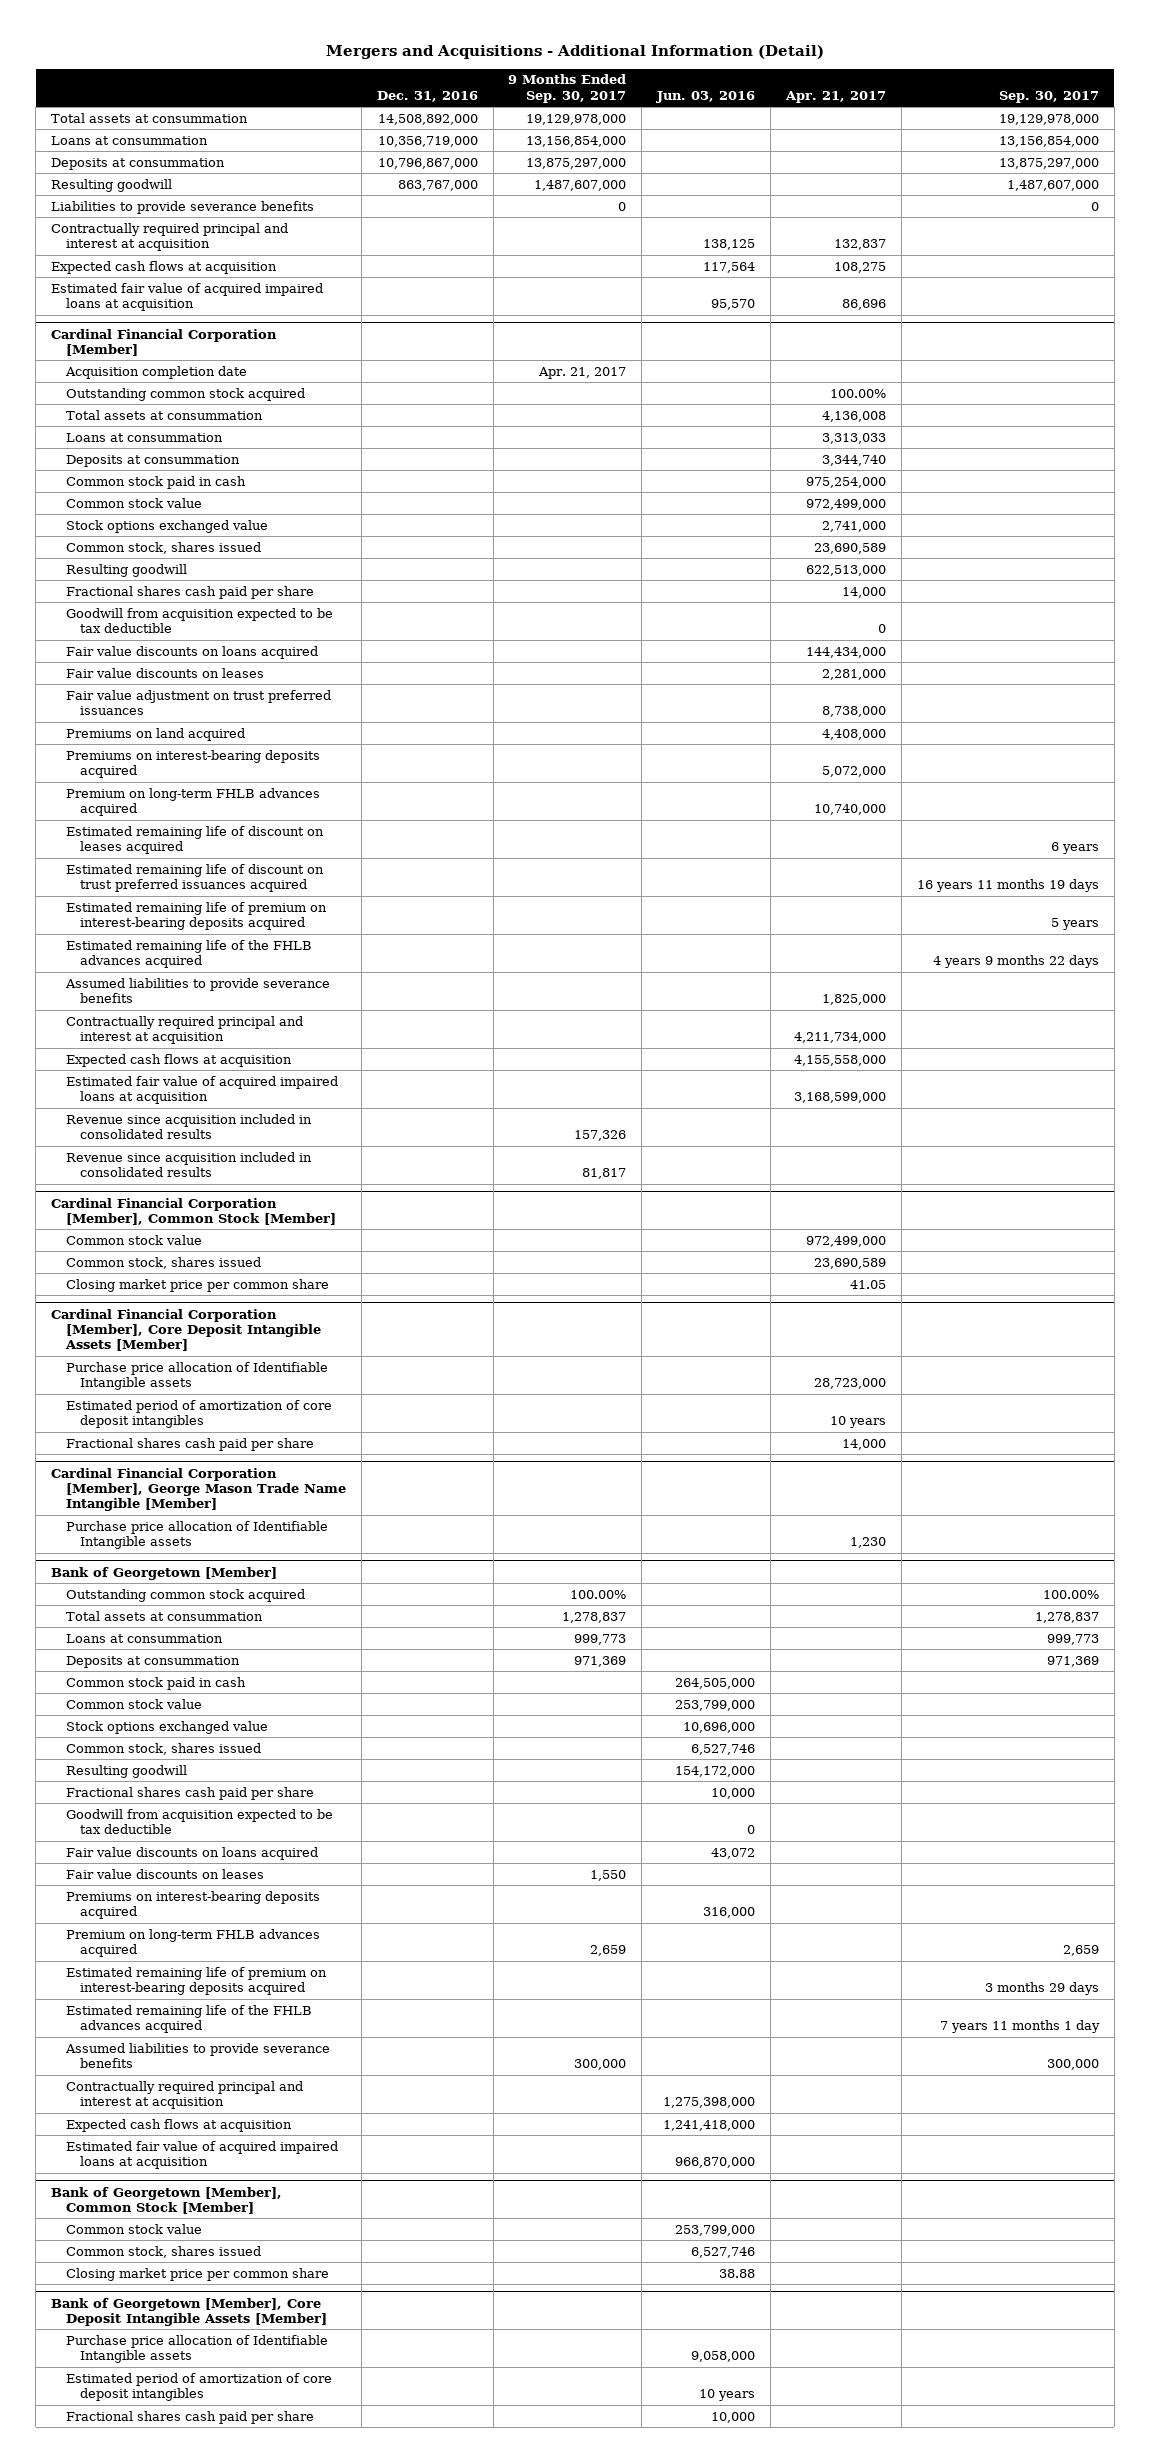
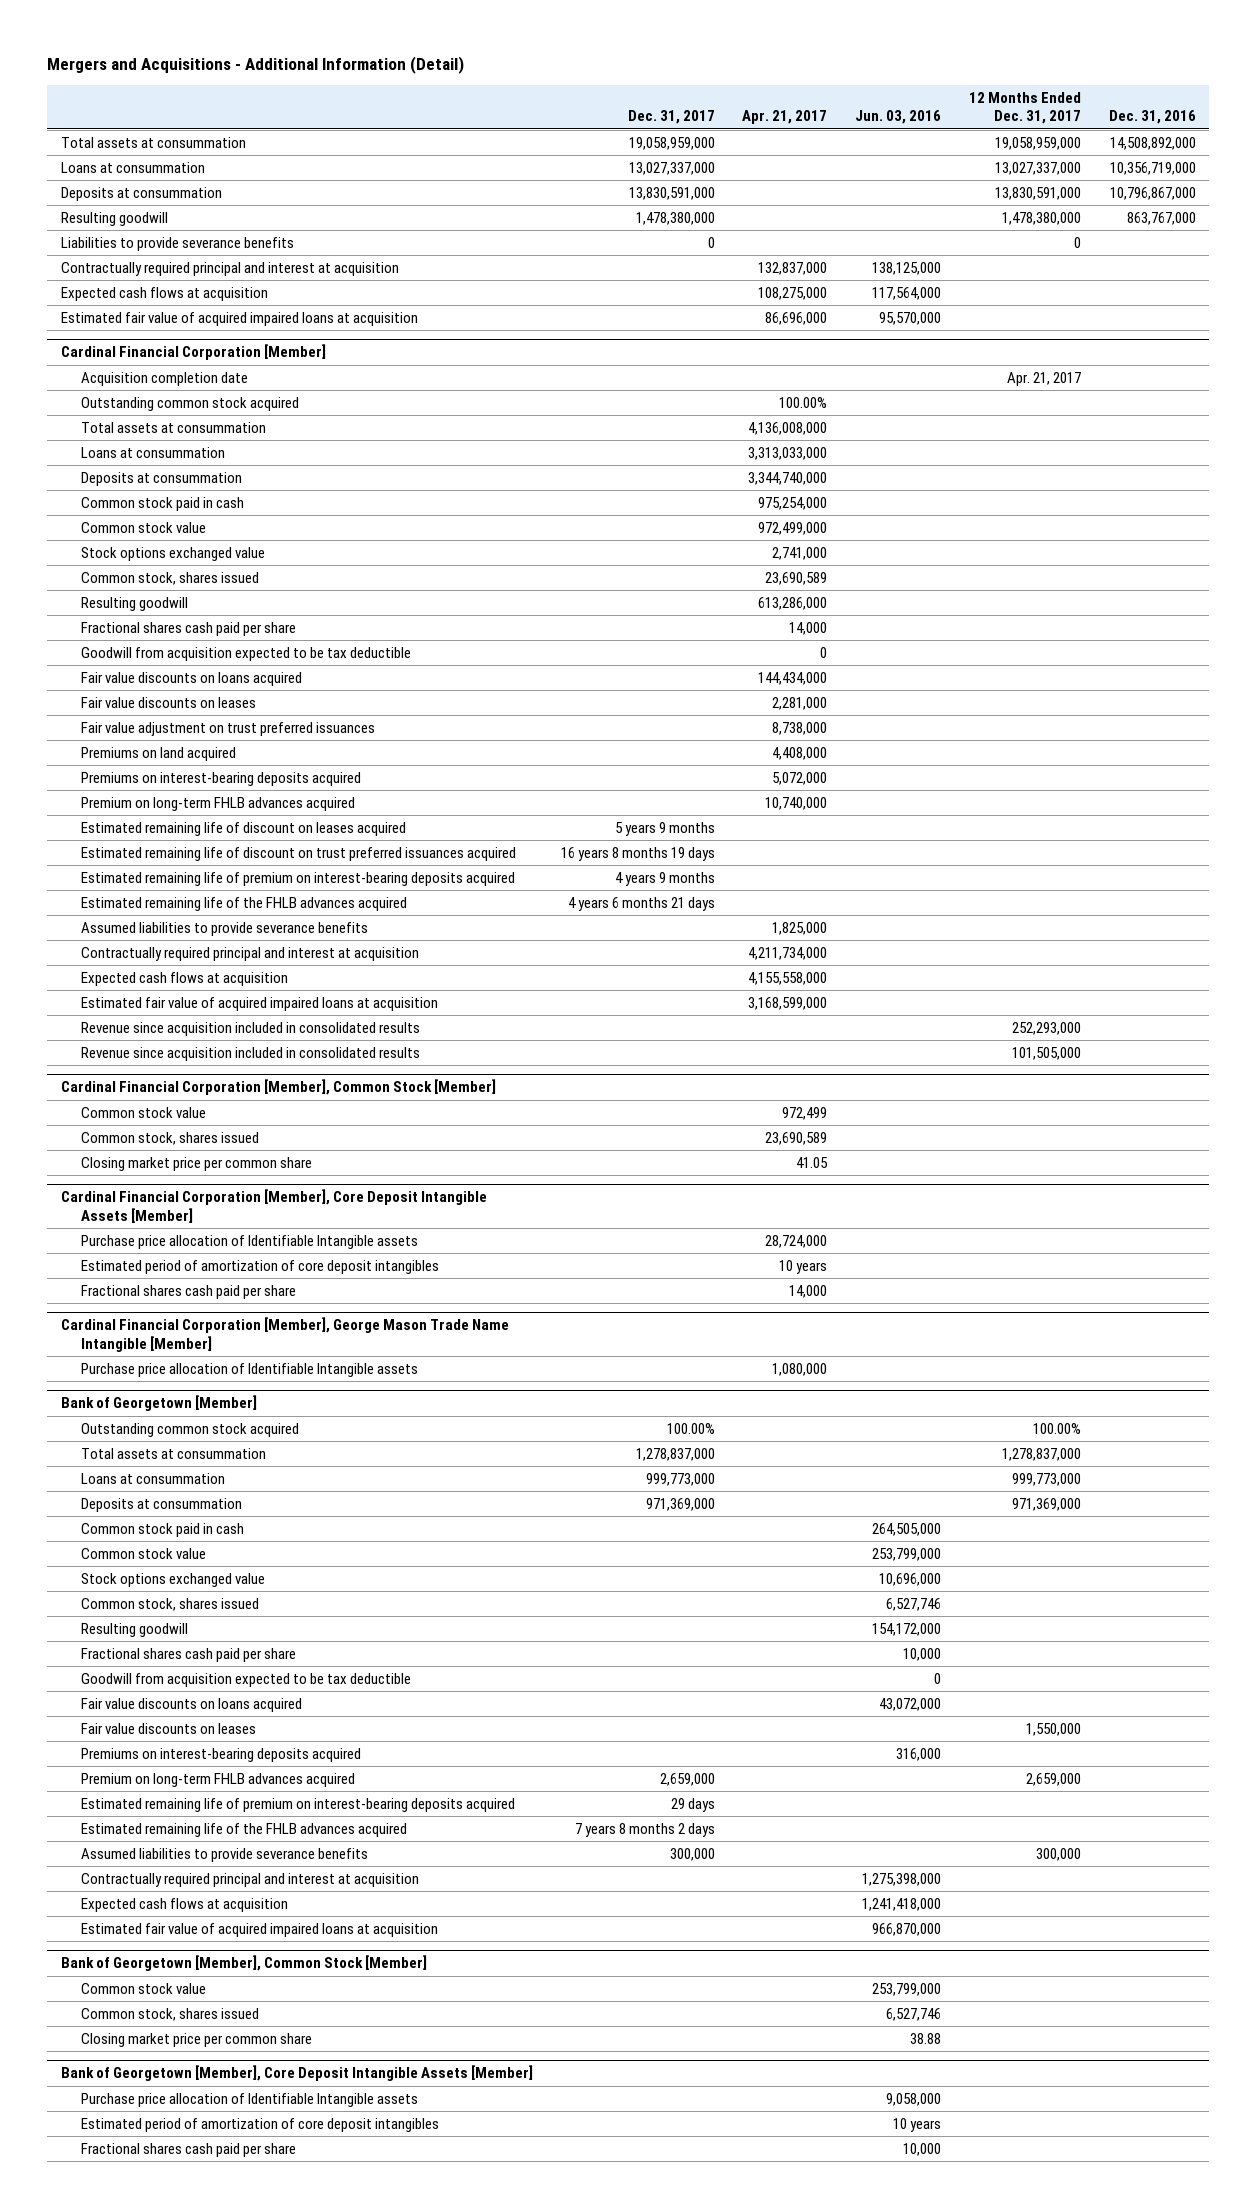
[508,74,627,103] 9 Months Ended Sep. 30, 2017 -> none
[998,90,1099,103] Sep. 30, 2017 -> none
none -> [627,110,715,125] Dec. 31, 2017
none -> [968,92,1081,125] 12 Months Ended Dec. 31, 2017
[703,239,756,251] 138,125 -> [872,262,942,276] 138,125,000
[834,239,887,251] 132,837 -> [758,262,828,276] 132,837,000
[703,261,756,273] 117,564 -> [872,287,942,301] 117,564,000
[834,261,887,273] 108,275 -> [758,287,828,301] 108,275,000
[711,299,756,311] 95,570 -> [879,312,942,326] 95,570,000
[842,299,887,311] 86,696 -> [765,312,828,326] 86,696,000
[822,410,887,422] 4,136,008 -> [748,422,828,436] 4,136,008,000
[822,432,887,444] 3,313,033 -> [748,447,828,461] 3,313,033,000
[822,454,887,466] 3,344,740 -> [748,472,828,486] 3,344,740,000
[806,564,887,576] 622,513,000 -> [758,597,828,611] 613,286,000
[806,1235,887,1247] 972,499,000 -> [782,1107,828,1121] 972,499
[814,1378,887,1390] 28,723,000 -> [765,1235,828,1249] 28,724,000
[850,1537,887,1549] 1,230 -> [772,1363,828,1377] 1,080,000
[711,1847,756,1859] 43,072 -> [879,1698,942,1712] 43,072,000

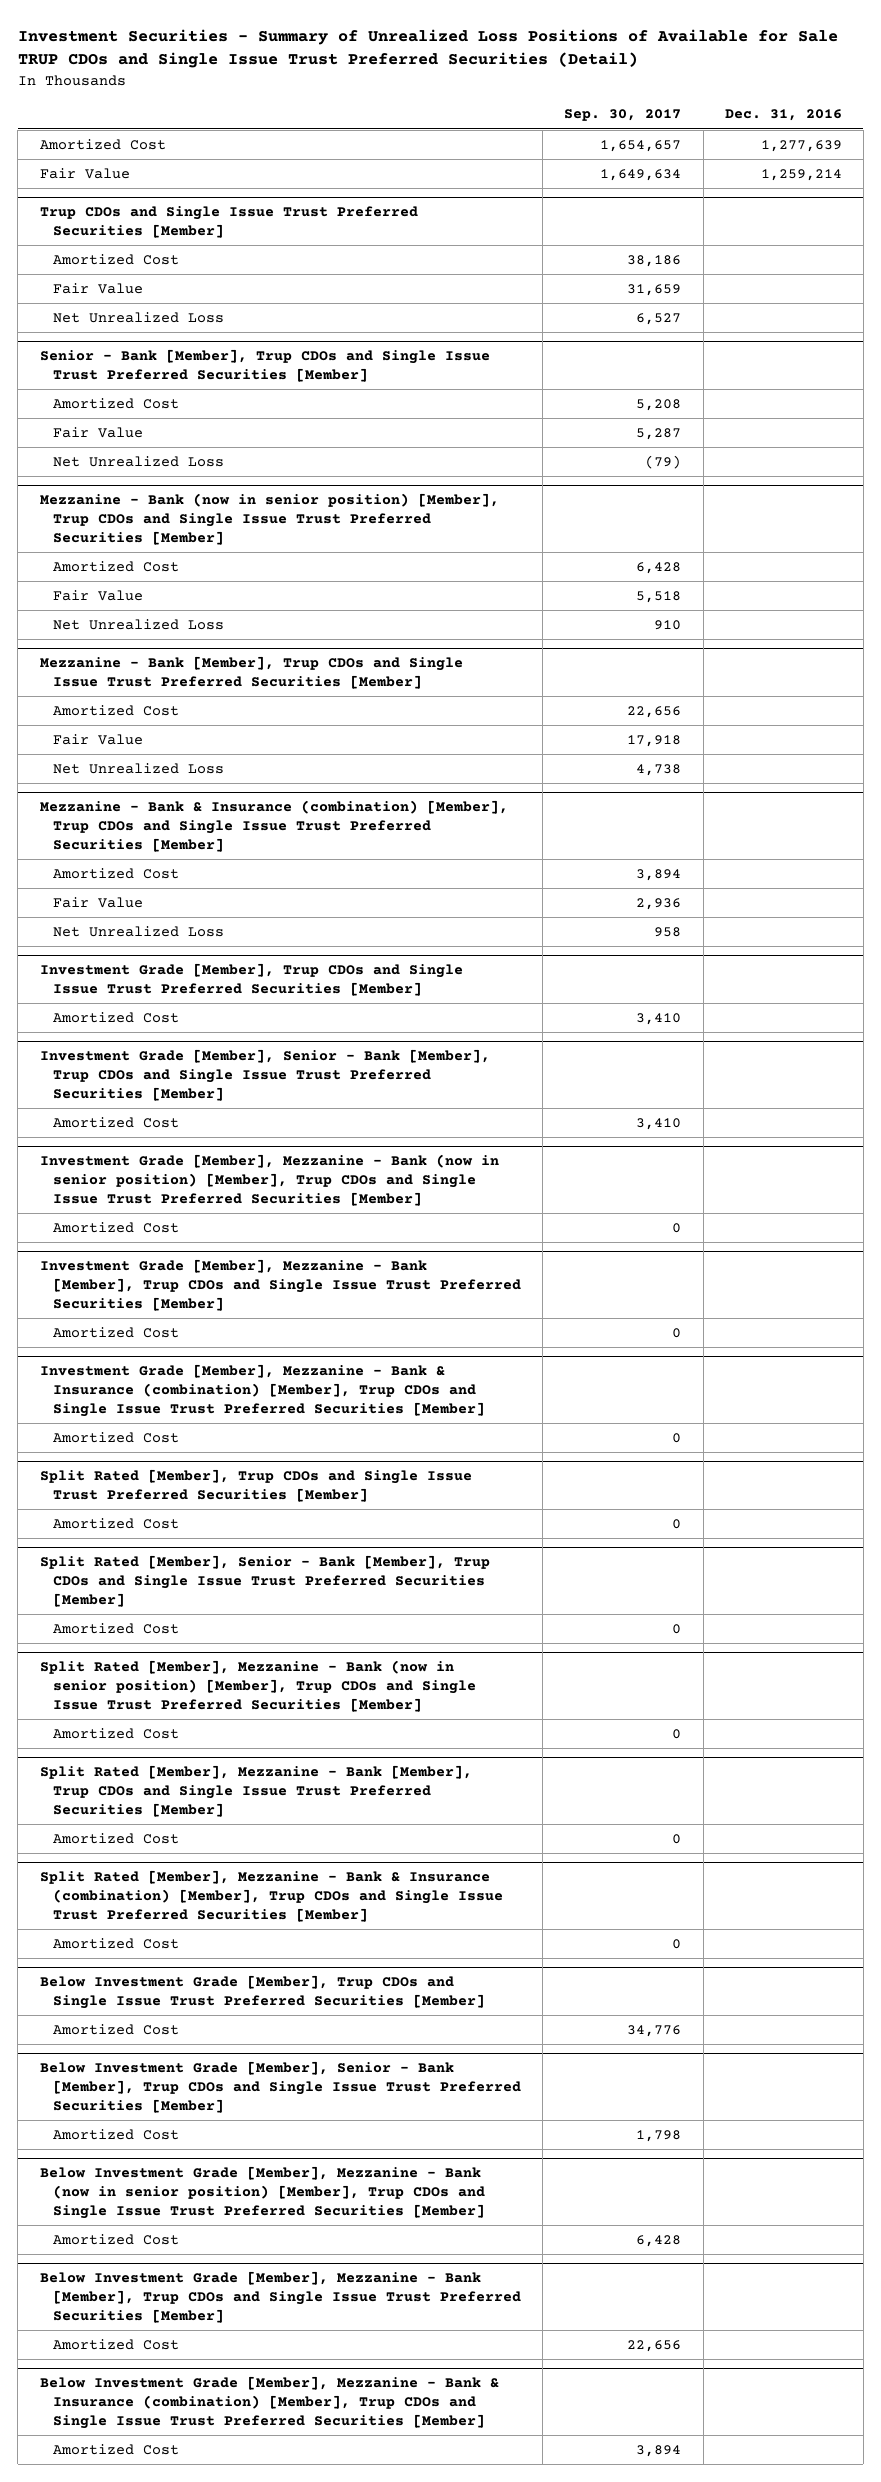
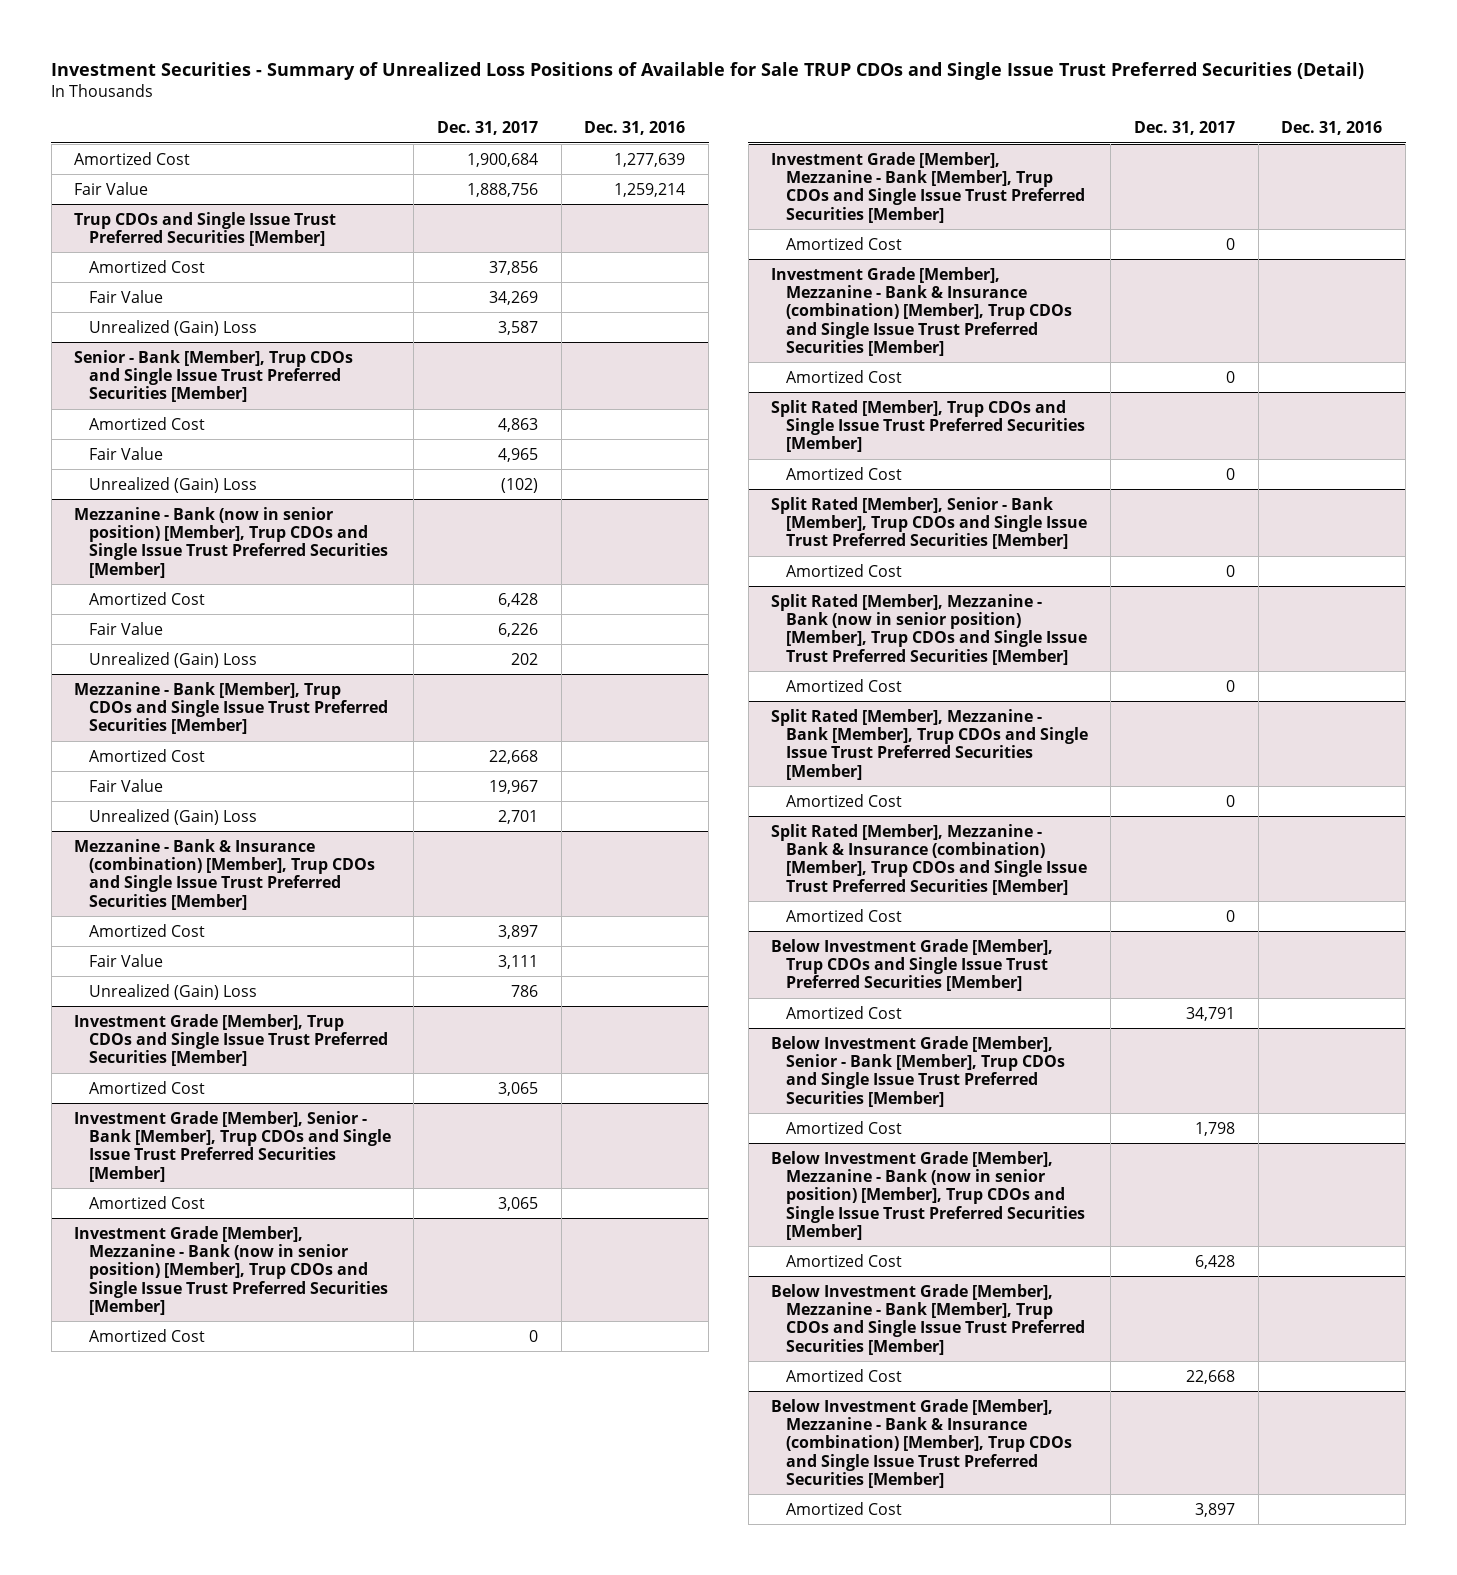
[564,109,682,122] Sep. 30, 2017 -> none
none -> [437,121,539,136] Dec. 31, 2017
[53,311,225,323] Net Unrealized Loss -> [88,319,257,336] Unrealized (Gain) Loss
[53,455,225,467] Net Unrealized Loss -> [88,476,257,493] Unrealized (Gain) Loss
[53,618,225,630] Net Unrealized Loss -> [88,651,257,668] Unrealized (Gain) Loss
[53,762,225,774] Net Unrealized Loss -> [88,808,257,825] Unrealized (Gain) Loss
[53,925,225,937] Net Unrealized Loss -> [88,983,257,1000] Unrealized (Gain) Loss

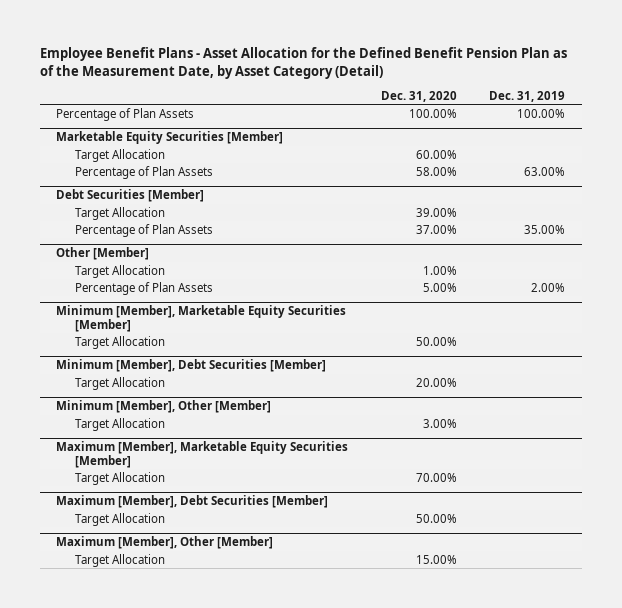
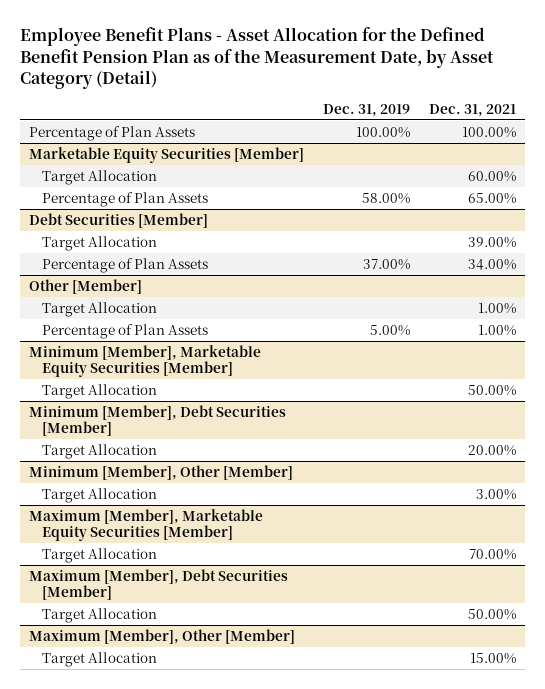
[380,90,457,102] Dec. 31, 2020 -> none
none -> [429,103,517,117] Dec. 31, 2021
[524,166,566,176] 63.00% -> [362,192,411,204] 58.00%
[524,224,566,234] 35.00% -> [363,258,411,270] 37.00%
[531,282,566,292] 2.00% -> [370,324,411,336] 5.00%

